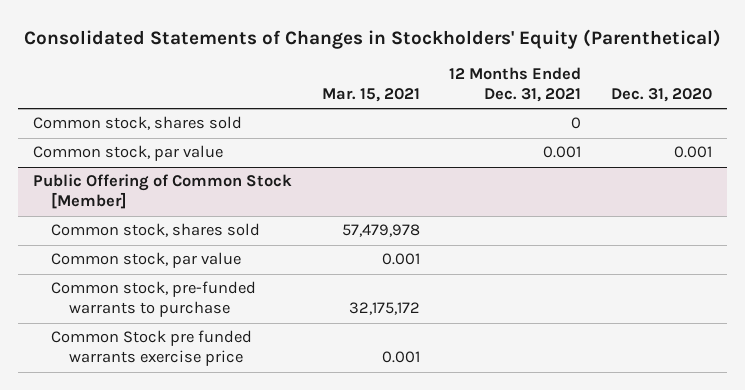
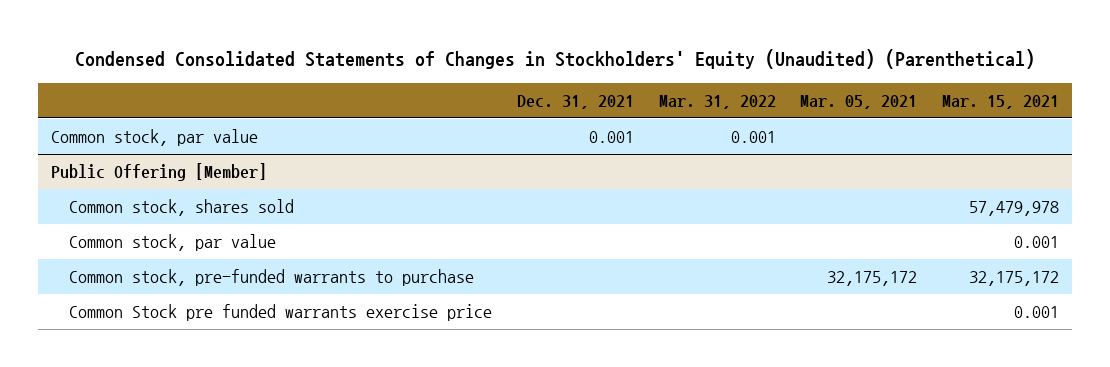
[23,28,721,49] Consolidated Statements of Changes in Stockholders' Equity (Parenthetical) -> [74,49,1035,70] Condensed Consolidated Statements of Changes in Stockholders' Equity (Unaudited) (Parenthetical)
[449,67,582,103] 12 Months Ended Dec. 31, 2021 -> none
[611,88,713,103] Dec. 31, 2020 -> none
none -> [516,94,634,109] Dec. 31, 2021
none -> [658,94,776,109] Mar. 31, 2022
none -> [800,94,918,109] Mar. 05, 2021
[32,116,242,131] Common stock, shares sold -> none
[32,174,292,210] Public Offering of Common Stock [Member] -> [50,163,267,182] Public Offering [Member]

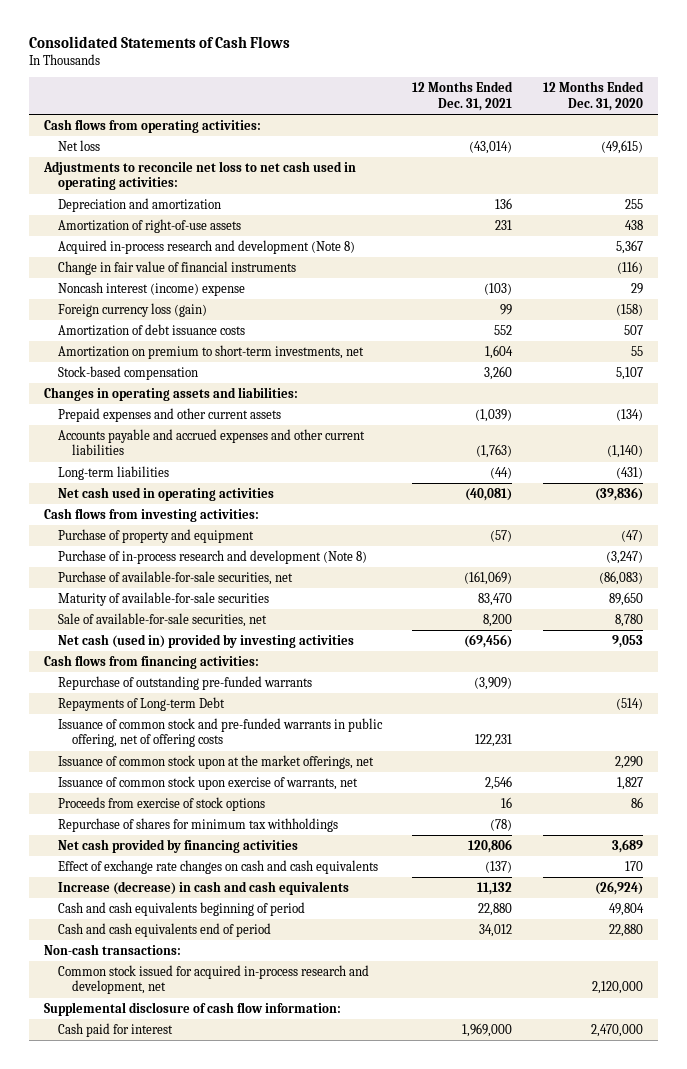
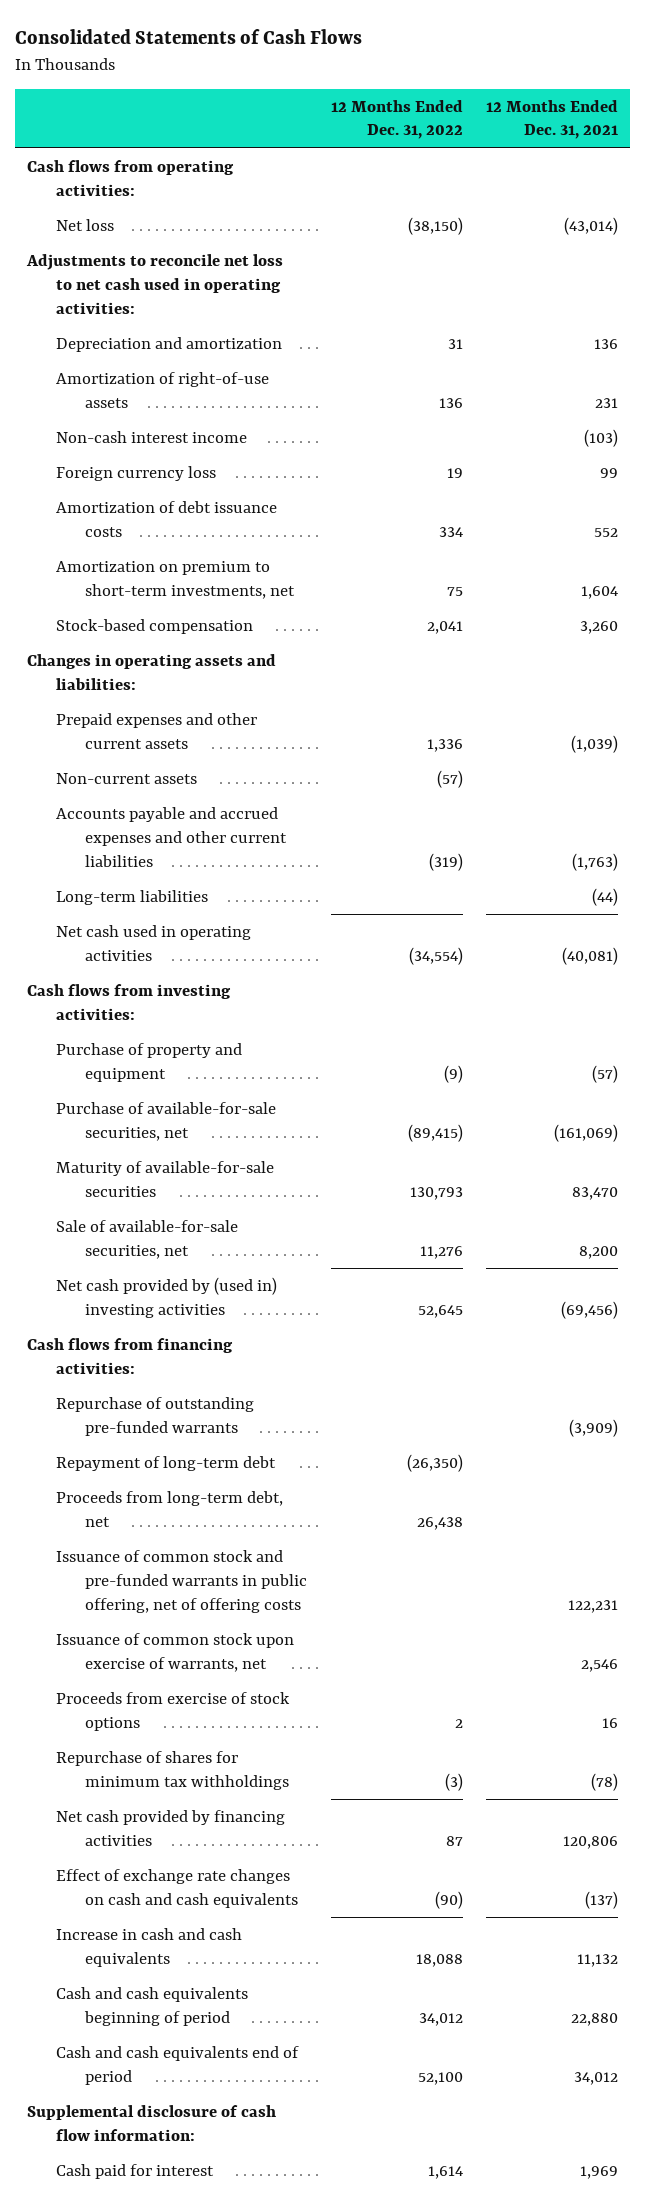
[542,81,644,111] 12 Months Ended Dec. 31, 2020 -> none
none -> [330,99,463,140] 12 Months Ended Dec. 31, 2022
[57,239,355,254] Acquired in-process research and development (Note 8) -> none
[57,260,296,275] Change in fair value of financial instruments -> none
[57,281,245,296] Noncash interest (income) expense -> [56,431,248,444] Non-cash interest income
[57,302,207,317] Foreign currency loss (gain) -> [56,466,217,482] Foreign currency loss
none -> [56,773,198,785] Non-current assets
[57,549,367,564] Purchase of in-process research and development (Note 8) -> none
[57,633,354,648] Net cash (used in) provided by investing activities -> [56,1277,278,1318] Net cash provided by (used in) investing activities
[57,696,225,711] Repayments of Long-term Debt -> [56,1456,277,1472] Repayment of long-term debt
none -> [56,1491,284,1527] Proceeds from long-term debt, net
[57,754,374,769] Issuance of common stock upon at the market offerings, net -> none
[57,880,349,895] Increase (decrease) in cash and cash equivalents -> [56,1928,243,1967] Increase in cash and cash equivalents
[44,943,182,955] Non-cash transactions: -> none
[57,964,369,995] Common stock issued for acquired in-process research and development, net -> none
[462,1022,513,1037] 1,969,000 -> [580,2166,619,2180] 1,969

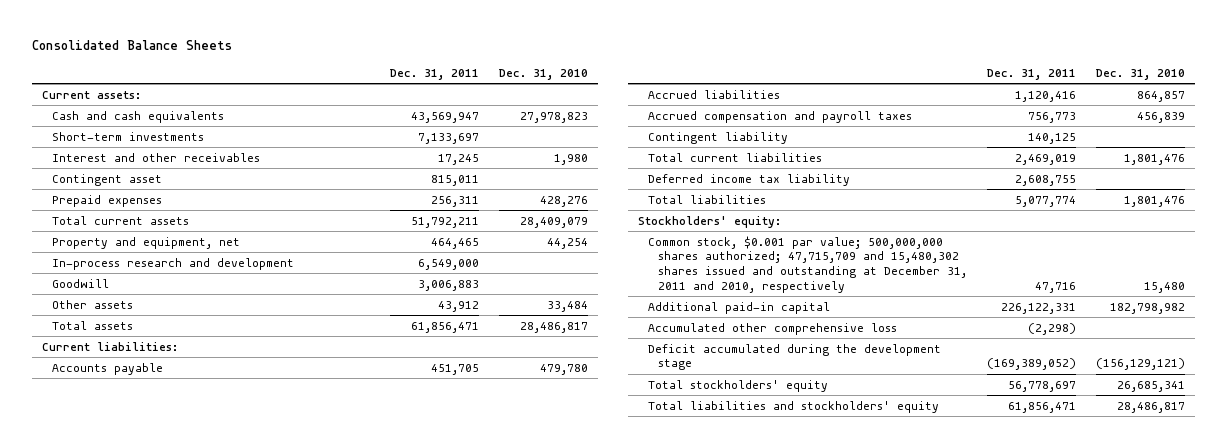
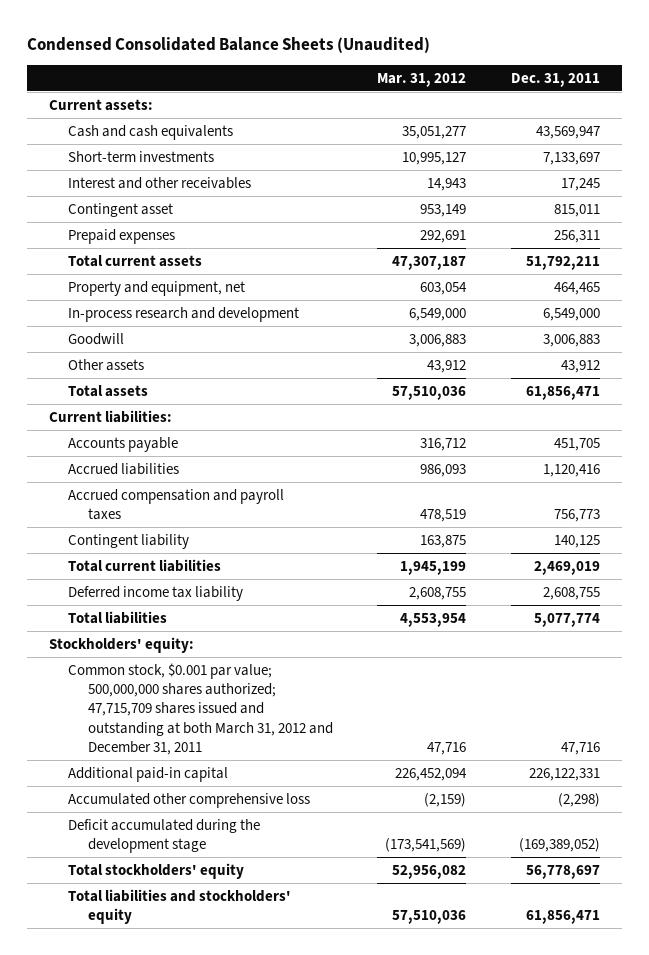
[31,40,232,51] Consolidated Balance Sheets -> [26,36,430,53] Condensed Consolidated Balance Sheets (Unaudited)
[499,68,589,80] Dec. 31, 2010 -> none
none -> [377,72,467,87] Mar. 31, 2012
[647,235,967,293] Common stock, $0.001 par value; 500,000,000 shares authorized; 47,715,709 and 15,480,302 shares issued and outstanding at December 31, 2011 and 2010, respectively -> [68,662,333,755] Common stock, $0.001 par value; 500,000,000 shares authorized; 47,715,709 shares issued and outstanding at both March 31, 2012 and December 31, 2011

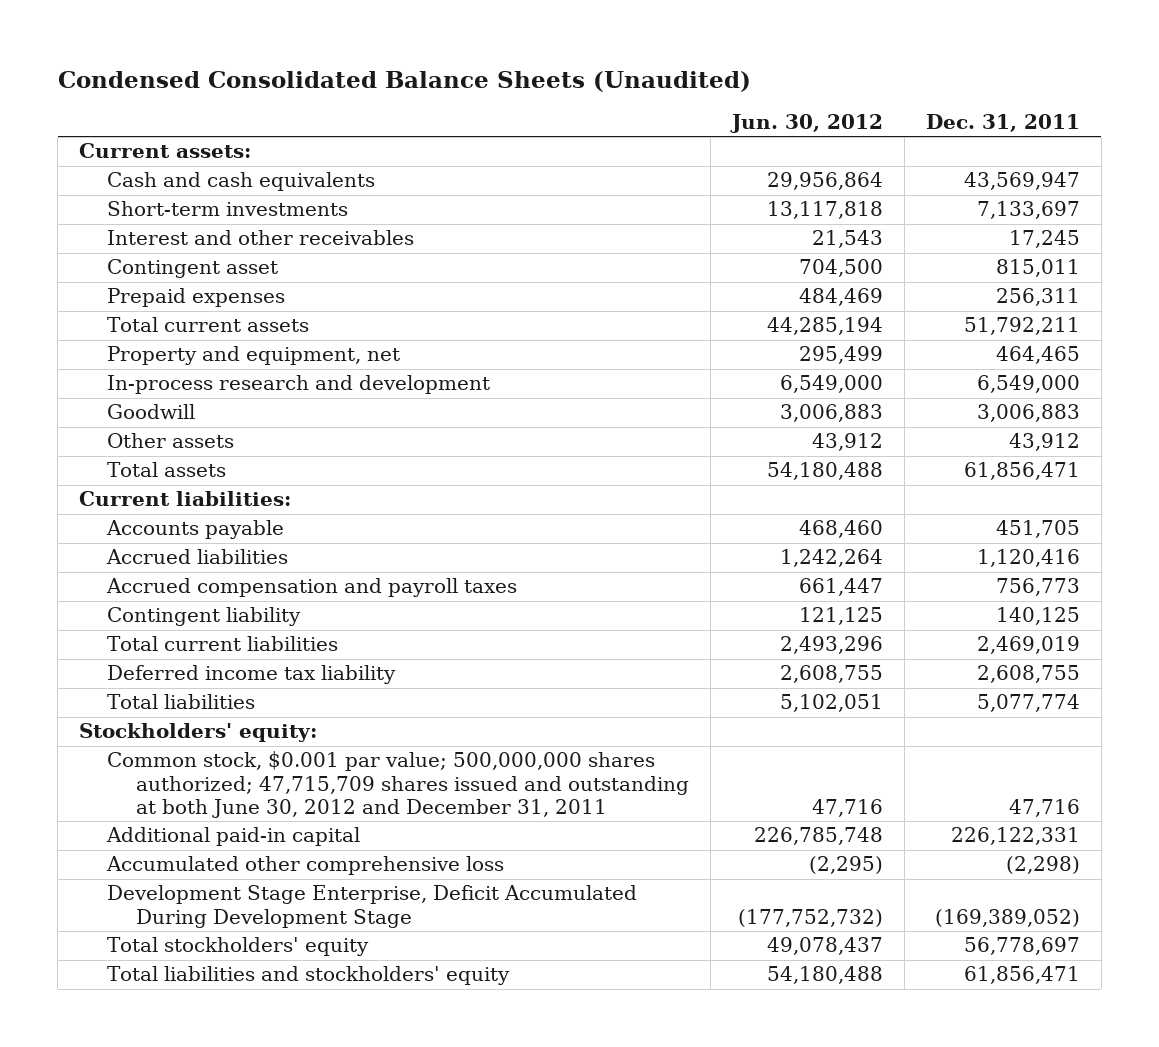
[377,72,467,87] Mar. 31, 2012 -> none
none -> [729,114,883,134] Jun. 30, 2012
[68,662,333,755] Common stock, $0.001 par value; 500,000,000 shares authorized; 47,715,709 shares issued and outstanding at both March 31, 2012 and December 31, 2011 -> [107,751,689,818] Common stock, $0.001 par value; 500,000,000 shares authorized; 47,715,709 shares issued and outstanding at both June 30, 2012 and December 31, 2011
[68,818,261,854] Deficit accumulated during the development stage -> [107,885,638,928] Development Stage Enterprise, Deficit Accumulated During Development Stage

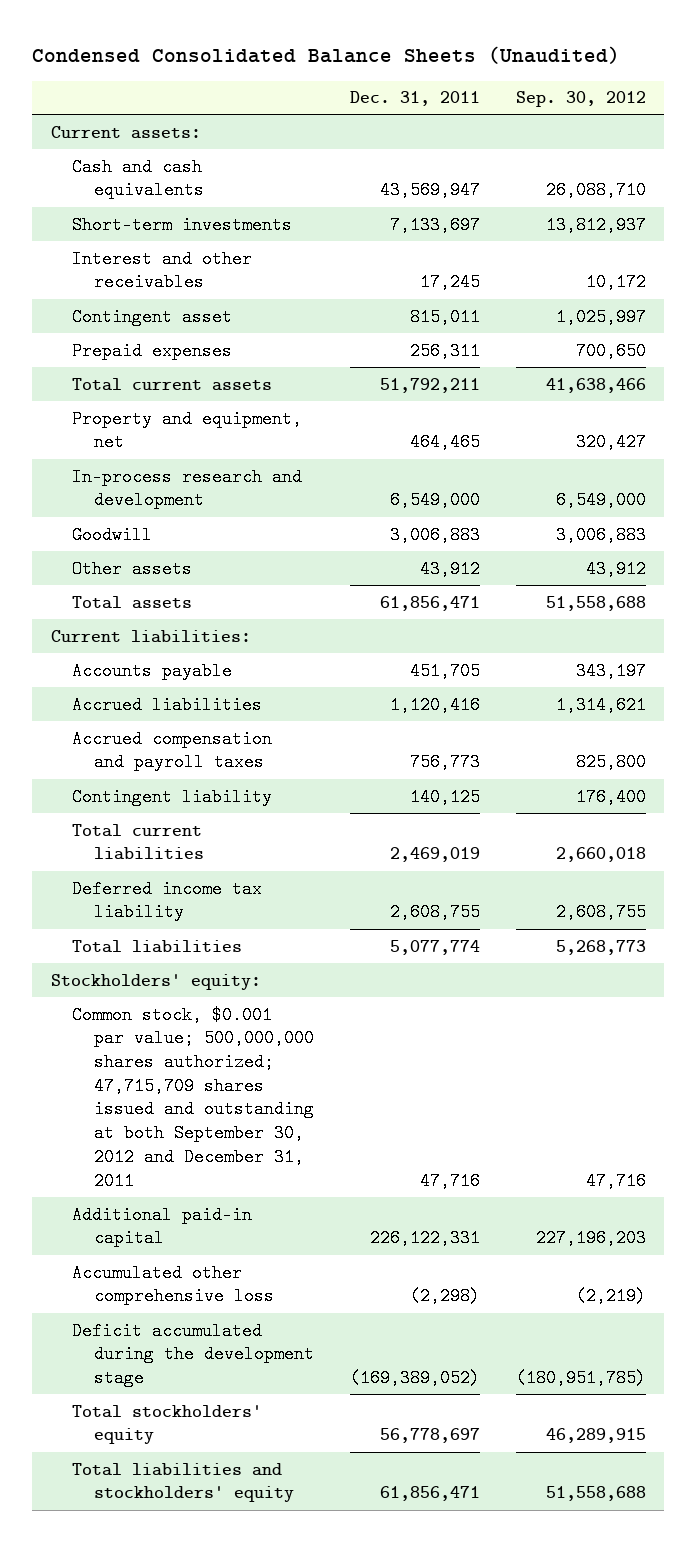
[729,114,883,134] Jun. 30, 2012 -> none
none -> [515,91,646,108] Sep. 30, 2012
[107,751,689,818] Common stock, $0.001 par value; 500,000,000 shares authorized; 47,715,709 shares issued and outstanding at both June 30, 2012 and December 31, 2011 -> [72,1005,314,1190] Common stock, $0.001 par value; 500,000,000 shares authorized; 47,715,709 shares issued and outstanding at both September 30, 2012 and December 31, 2011
[107,885,638,928] Development Stage Enterprise, Deficit Accumulated During Development Stage -> [72,1321,314,1388] Deficit accumulated during the development stage

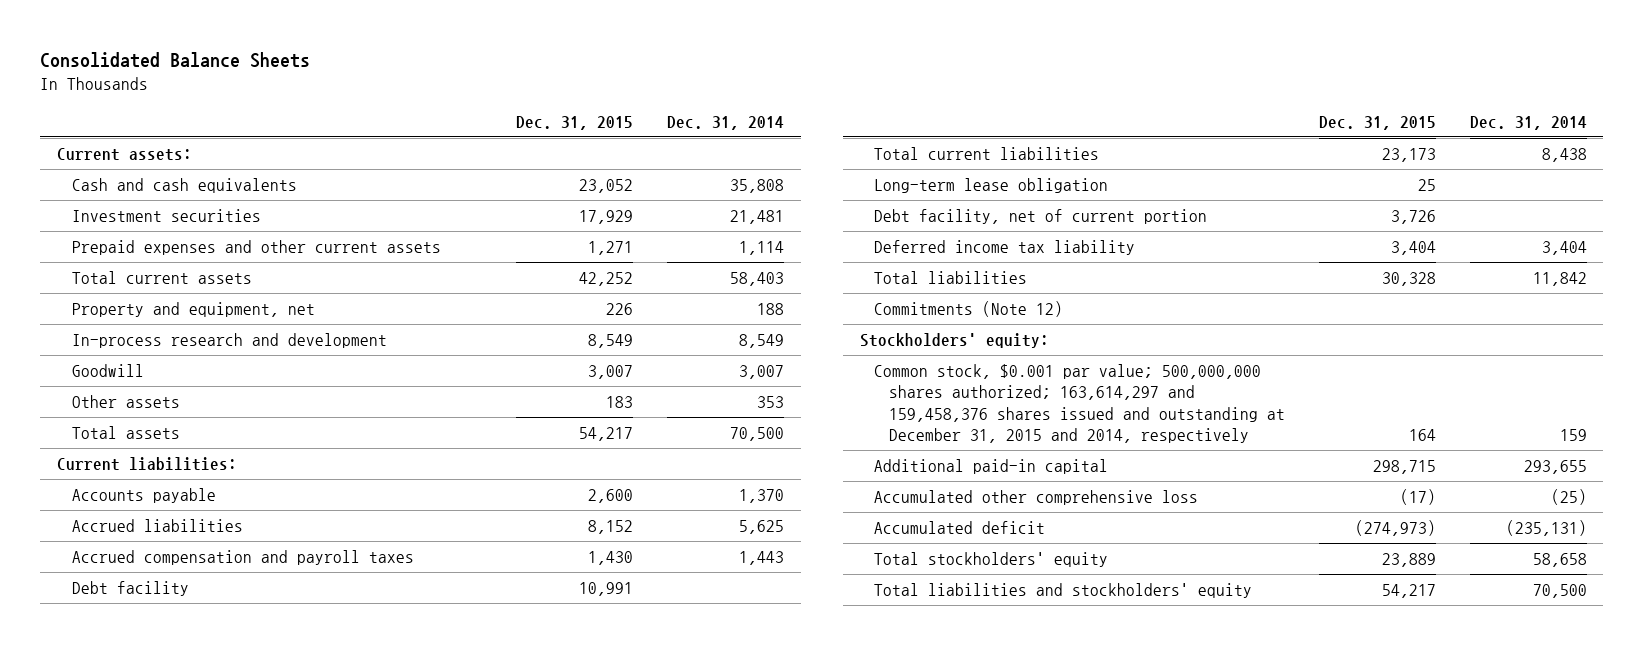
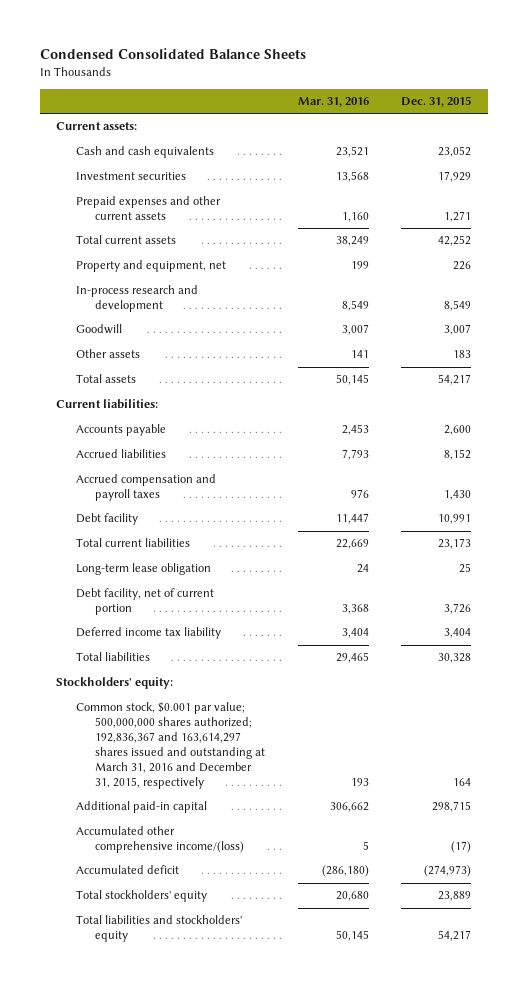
[40,52,311,69] Consolidated Balance Sheets -> [39,48,306,60] Condensed Consolidated Balance Sheets
[666,115,784,130] Dec. 31, 2014 -> none
none -> [297,97,369,108] Mar. 31, 2016
[874,300,1064,317] Commitments (Note 12) -> none
[874,363,1285,444] Common stock, $0.001 par value; 500,000,000 shares authorized; 163,614,297 and 159,458,376 shares issued and outstanding at December 31, 2015 and 2014, respectively -> [75,702,266,789] Common stock, $0.001 par value; 500,000,000 shares authorized; 192,836,367 and 163,614,297 shares issued and outstanding at March 31, 2016 and December 31, 2015, respectively
[874,489,1199,505] Accumulated other comprehensive loss -> [75,826,245,854] Accumulated other comprehensive income/(loss)

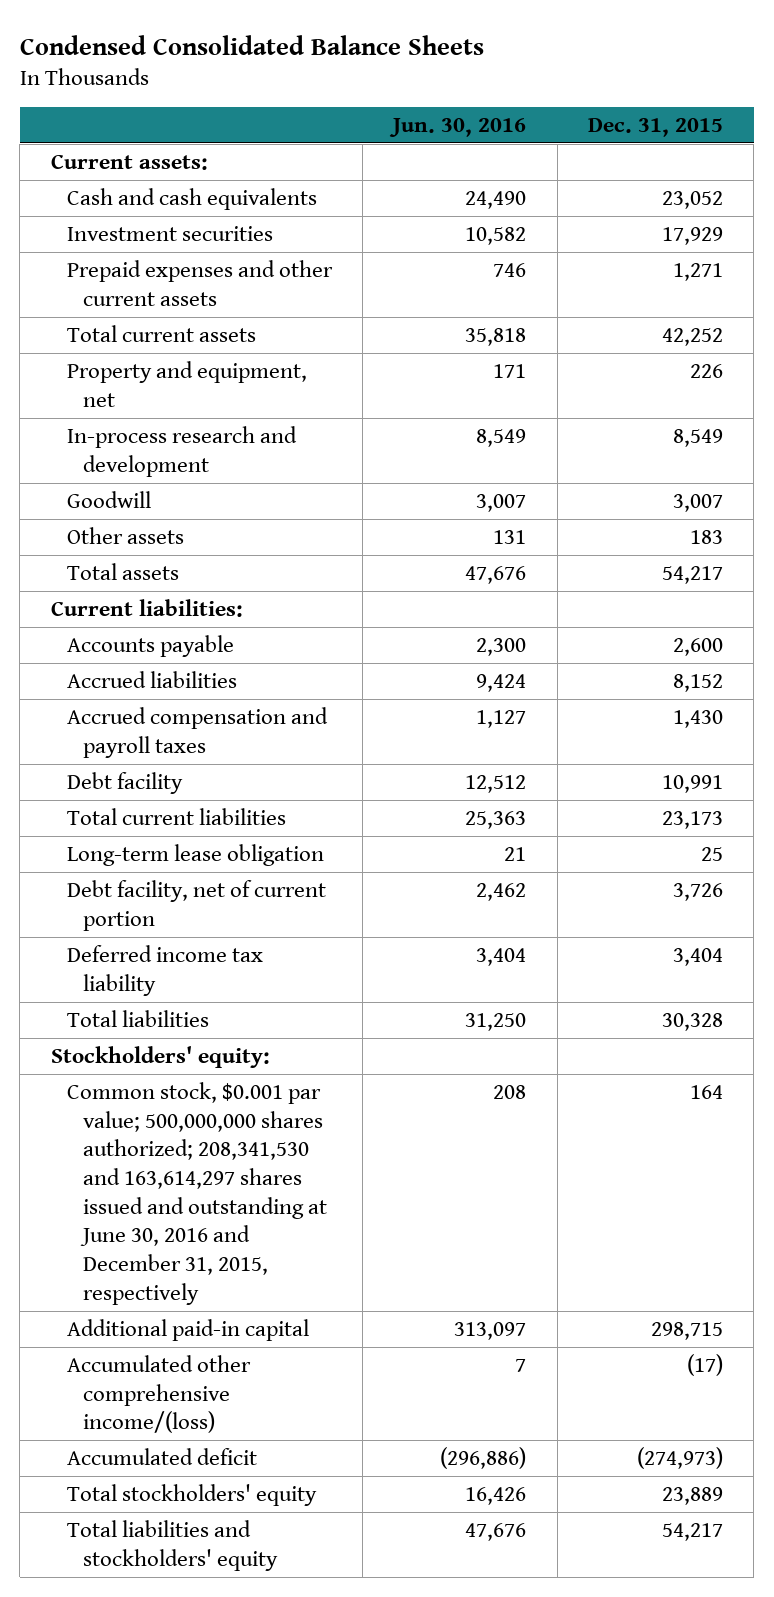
[297,97,369,108] Mar. 31, 2016 -> none
none -> [389,117,527,137] Jun. 30, 2016
[75,702,266,789] Common stock, $0.001 par value; 500,000,000 shares authorized; 192,836,367 and 163,614,297 shares issued and outstanding at March 31, 2016 and December 31, 2015, respectively -> [66,1081,327,1305] Common stock, $0.001 par value; 500,000,000 shares authorized; 208,341,530 and 163,614,297 shares issued and outstanding at June 30, 2016 and December 31, 2015, respectively

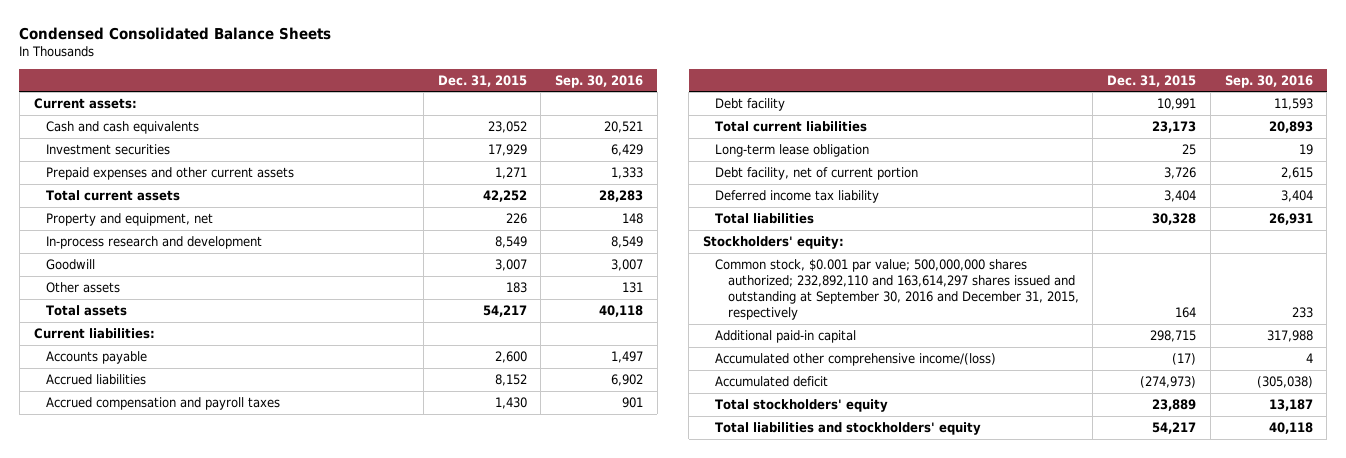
[389,117,527,137] Jun. 30, 2016 -> none
none -> [555,74,644,88] Sep. 30, 2016
[66,1081,327,1305] Common stock, $0.001 par value; 500,000,000 shares authorized; 208,341,530 and 163,614,297 shares issued and outstanding at June 30, 2016 and December 31, 2015, respectively -> [715,258,1079,321] Common stock, $0.001 par value; 500,000,000 shares authorized; 232,892,110 and 163,614,297 shares issued and outstanding at September 30, 2016 and December 31, 2015, respectively

